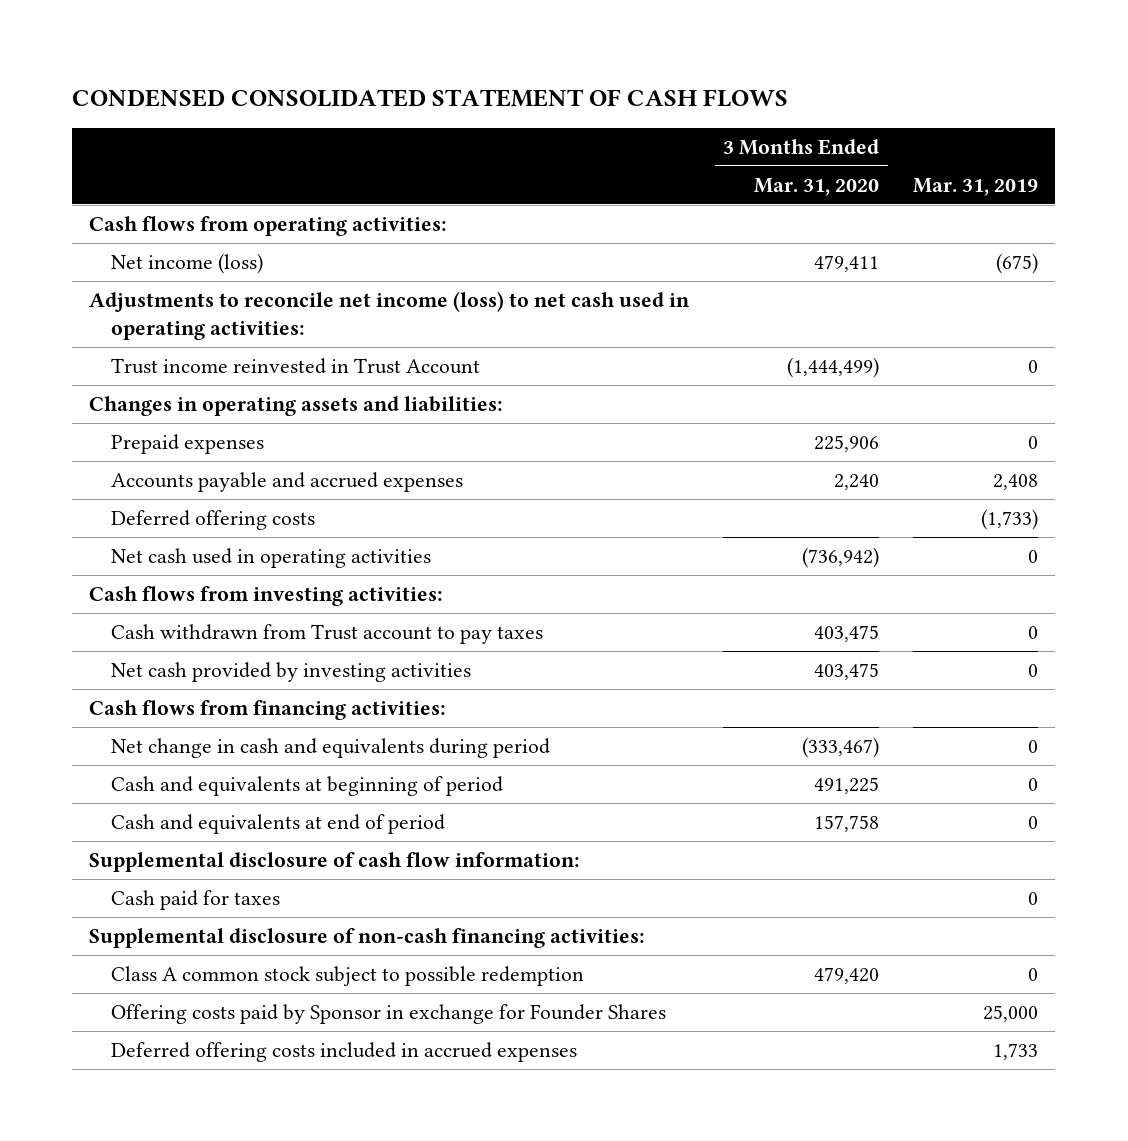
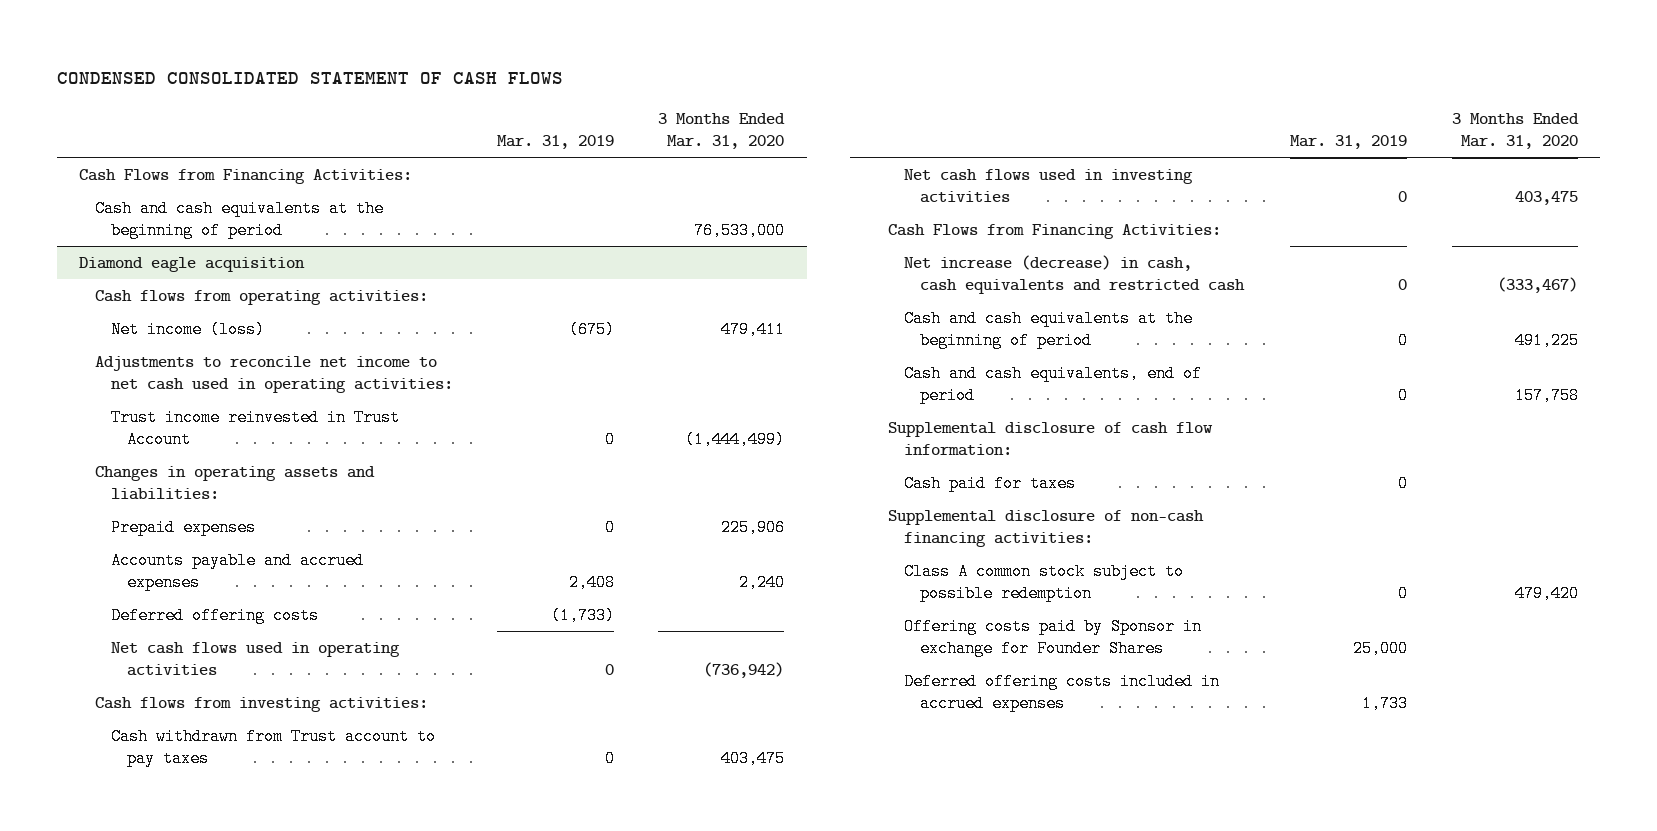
none -> [79,168,413,184] Cash Flows from Financing Activities:
none -> [95,199,385,240] Cash and cash equivalents at the beginning of period
none -> [79,256,306,272] Diamond eagle acquisition
[89,291,691,340] Adjustments to reconcile net income (loss) to net cash used in operating activities: -> [95,355,453,394] Adjustments to reconcile net income to net cash used in operating activities:
[111,548,432,569] Net cash used in operating activities -> [110,641,400,677] Net cash flows used in operating activities
[111,662,472,683] Net cash provided by investing activities -> [904,168,1194,204] Net cash flows used in investing activities
[89,700,447,721] Cash flows from financing activities: -> [888,223,1222,239] Cash Flows from Financing Activities:
[111,738,551,759] Net change in cash and equivalents during period -> [904,254,1245,295] Net increase (decrease) in cash, cash equivalents and restricted cash
[111,776,504,797] Cash and equivalents at beginning of period -> [904,309,1194,350] Cash and cash equivalents at the beginning of period
[111,814,446,835] Cash and equivalents at end of period -> [904,364,1203,405] Cash and cash equivalents, end of period

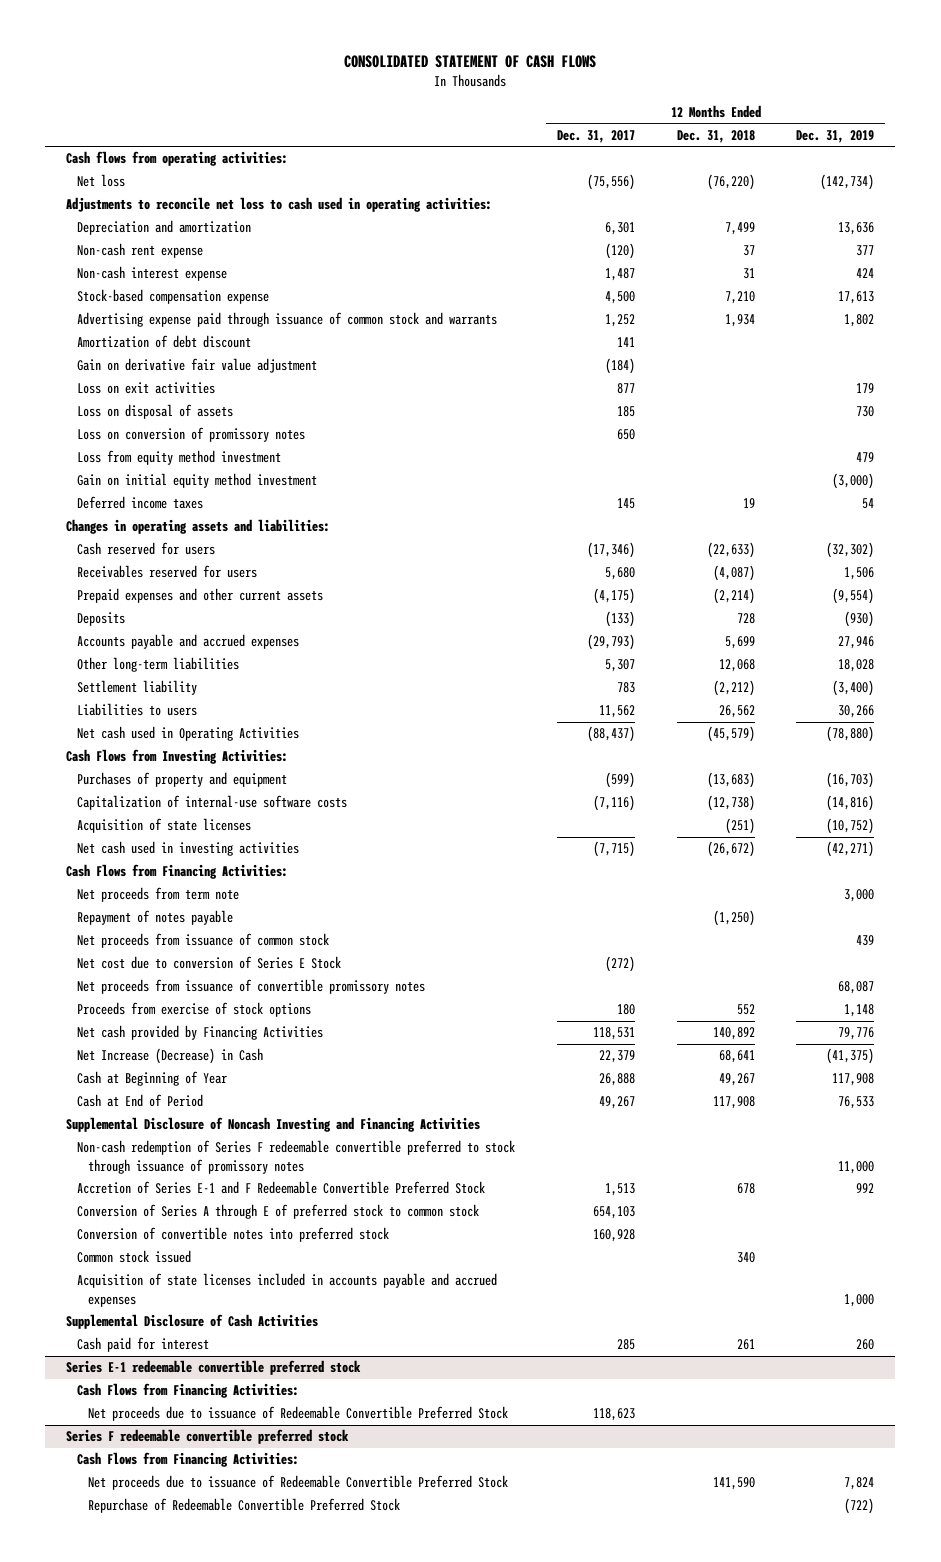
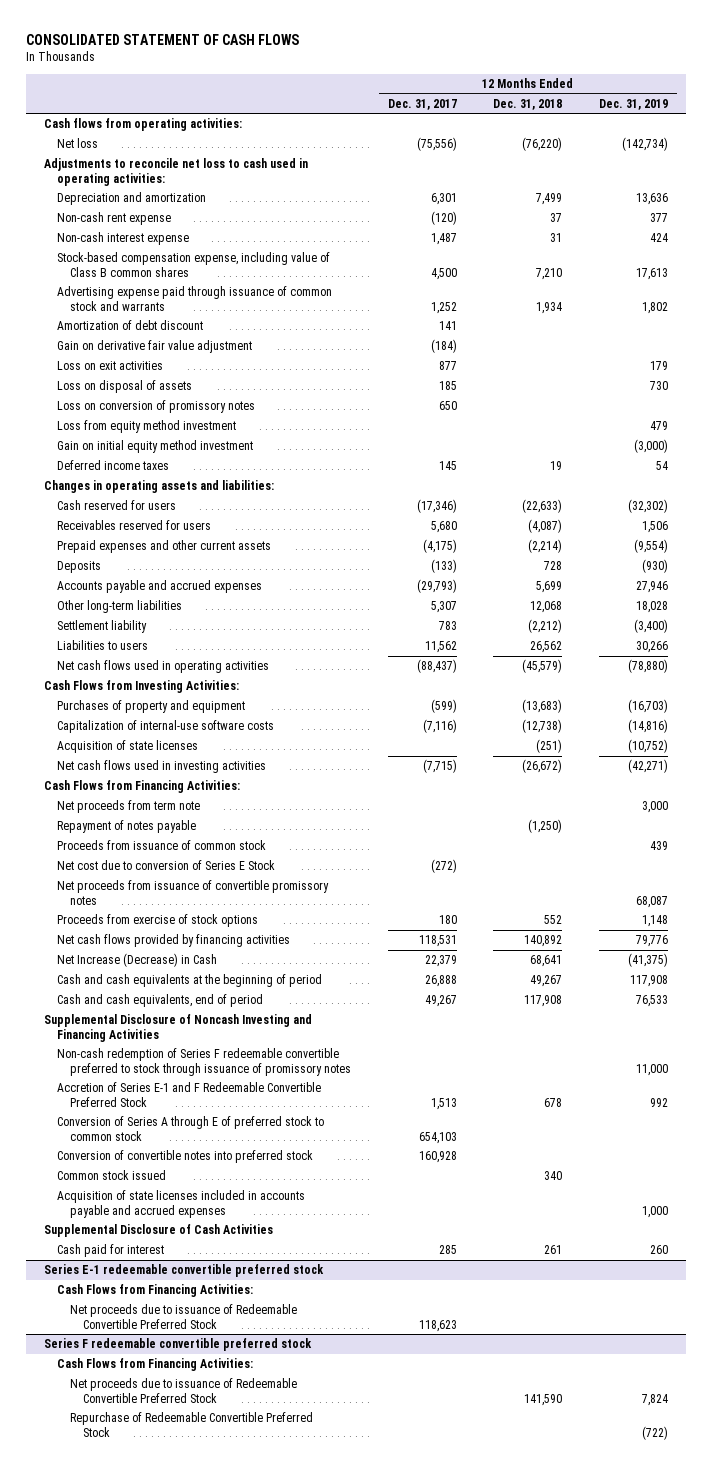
[76,289,269,305] Stock-based compensation expense -> [57,252,331,277] Stock-based compensation expense, including value of Class B common shares
[76,726,299,742] Net cash used in Operating Activities -> [57,660,270,674] Net cash flows used in operating activities
[76,841,299,857] Net cash used in investing activities -> [57,760,267,774] Net cash flows used in investing activities
[76,933,329,949] Net proceeds from issuance of common stock -> [57,840,267,851] Proceeds from issuance of common stock
[76,1025,323,1041] Net cash provided by Financing Activities -> [57,934,291,948] Net cash flows provided by financing activities
[76,1071,227,1087] Cash at Beginning of Year -> [57,974,323,988] Cash and cash equivalents at the beginning of period
[76,1094,203,1108] Cash at End of Period -> [57,994,264,1008] Cash and cash equivalents, end of period

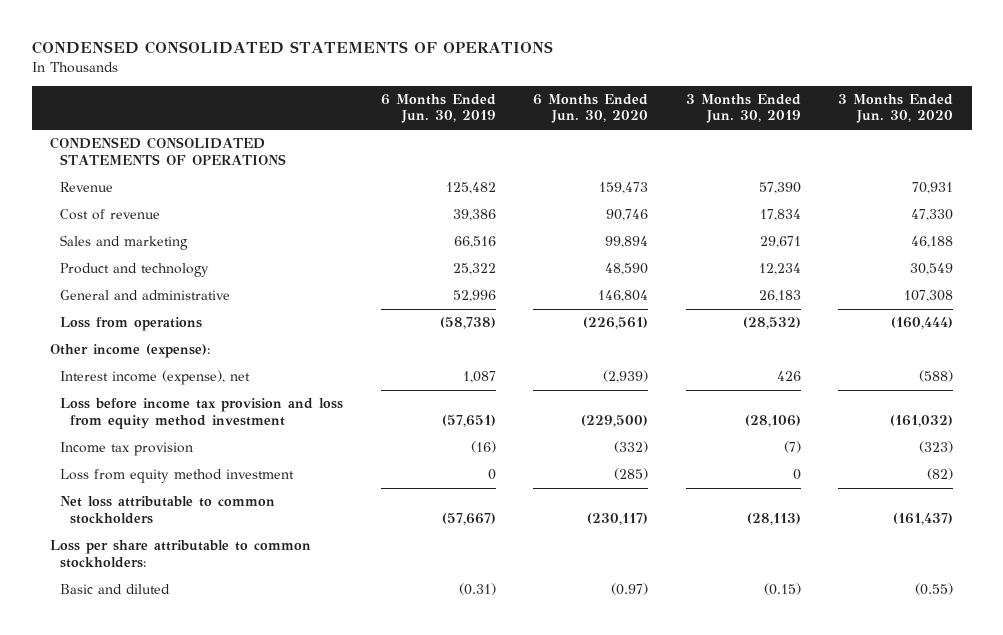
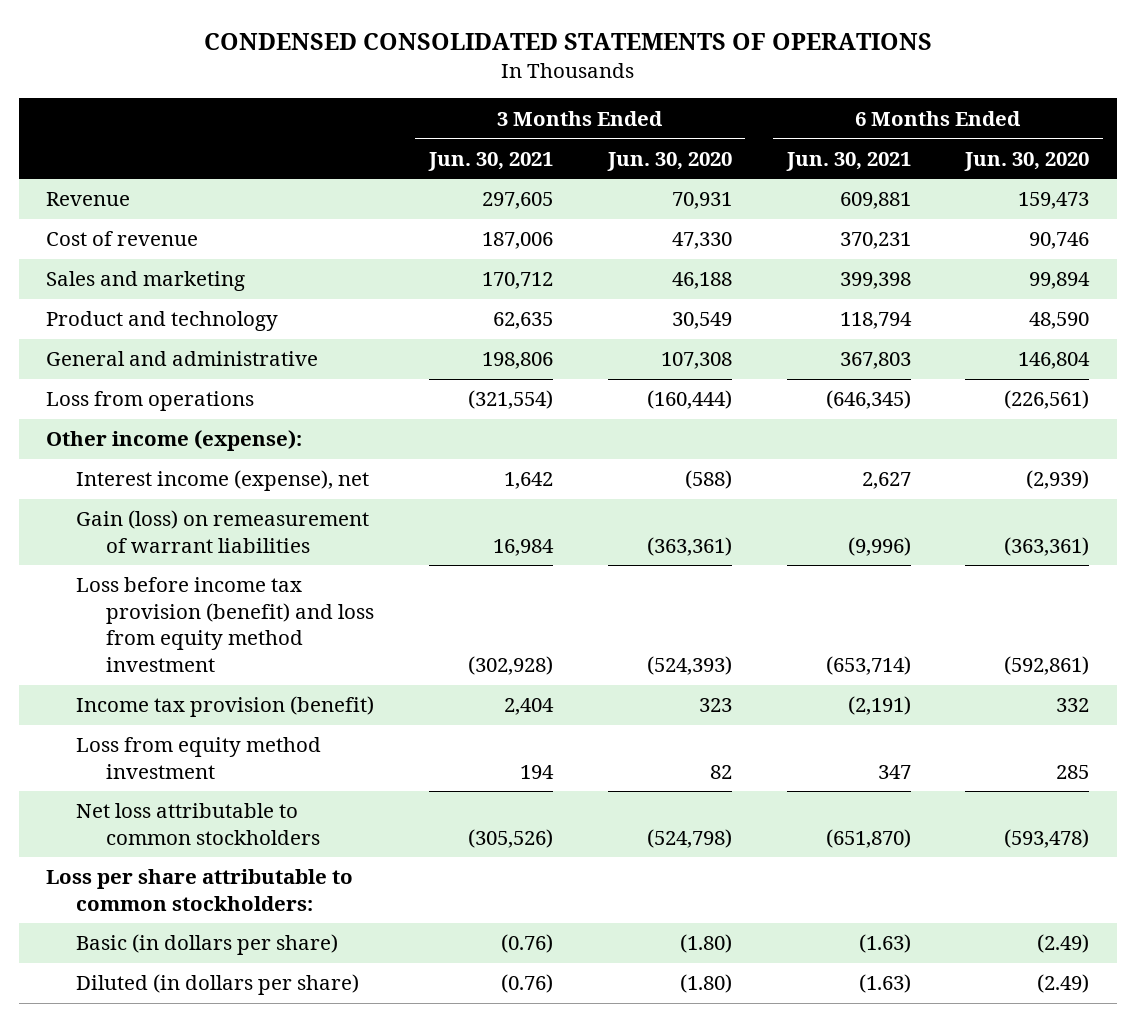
[380,93,496,124] 6 Months Ended Jun. 30, 2019 -> none
[685,93,801,124] 3 Months Ended Jun. 30, 2019 -> none
none -> [428,151,554,171] Jun. 30, 2021
none -> [785,151,911,171] Jun. 30, 2021
[50,137,287,165] CONDENSED CONSOLIDATED STATEMENTS OF OPERATIONS -> none
none -> [76,510,370,553] Gain (loss) on remeasurement of warrant liabilities
[60,398,344,429] Loss before income tax provision and loss from equity method investment -> [76,577,375,672] Loss before income tax provision (benefit) and loss from equity method investment
[581,414,649,427] (229,500) -> [1004,655,1090,675] (592,861)
[890,414,954,427] (161,032) -> [646,655,732,675] (524,393)
[60,442,194,457] Income tax provision -> [76,696,375,718] Income tax provision (benefit)
[614,441,649,454] (332) -> [1056,698,1090,713] 332
[919,441,954,454] (323) -> [698,698,732,713] 323
[614,468,649,481] (285) -> [1056,764,1090,779] 285
[927,468,954,481] (82) -> [709,764,732,779] 82
[587,512,649,525] (230,117) -> [1004,828,1090,848] (593,478)
[893,512,954,525] (161,437) -> [646,828,732,848] (524,798)
[60,584,171,595] Basic and diluted -> none
none -> [76,934,339,956] Basic (in dollars per share)
none -> [76,974,360,996] Diluted (in dollars per share)

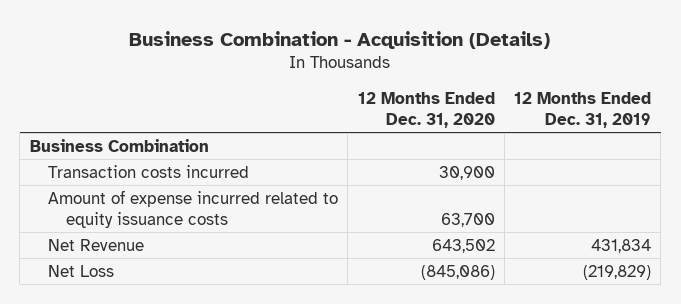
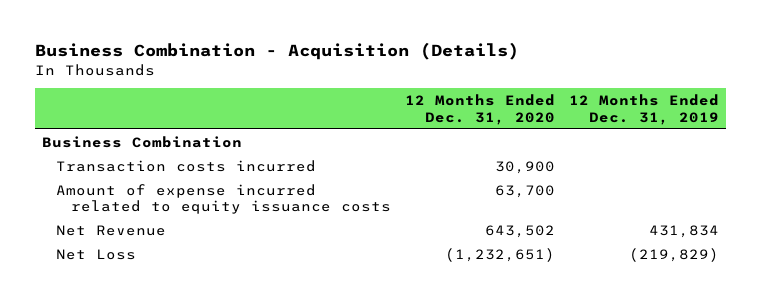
[420,264,495,280] (845,086) -> [444,247,555,262] (1,232,651)

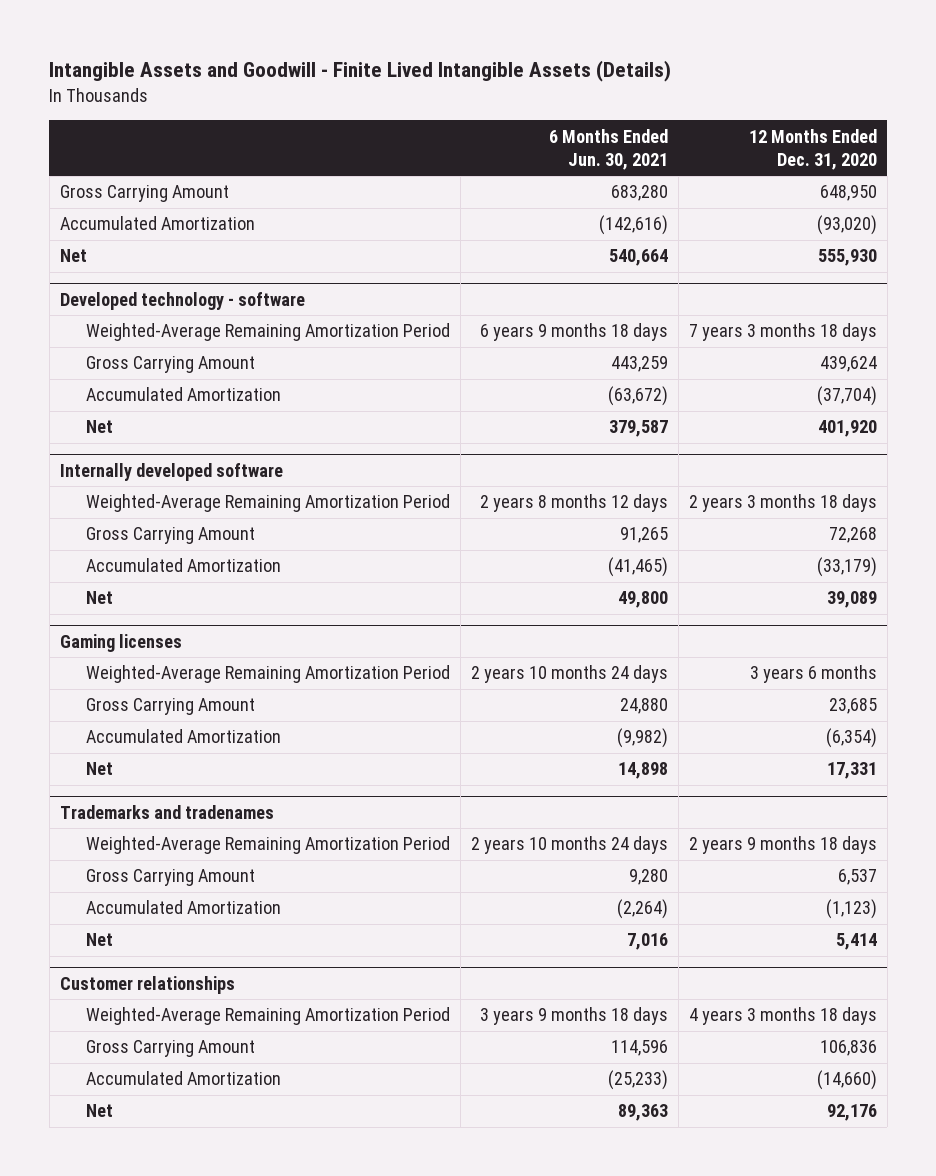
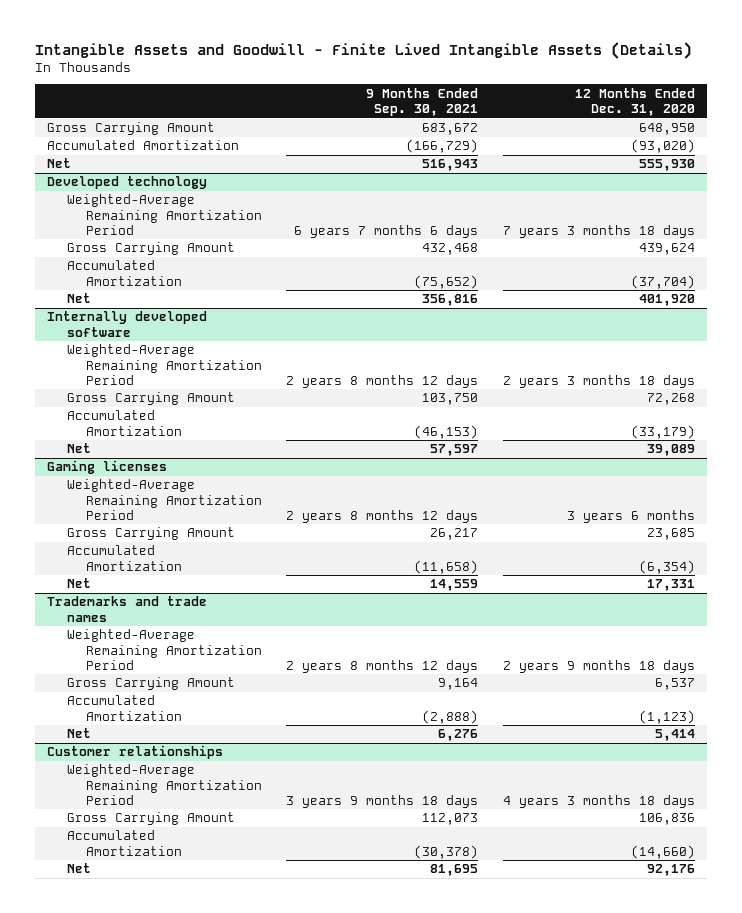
[548,128,668,170] 6 Months Ended Jun. 30, 2021 -> none
none -> [366,87,479,116] 9 Months Ended Sep. 30, 2021
[59,291,305,310] Developed technology - software -> [47,176,208,190] Developed technology
[59,804,274,819] Trademarks and tradenames -> [47,596,208,622] Trademarks and trade names

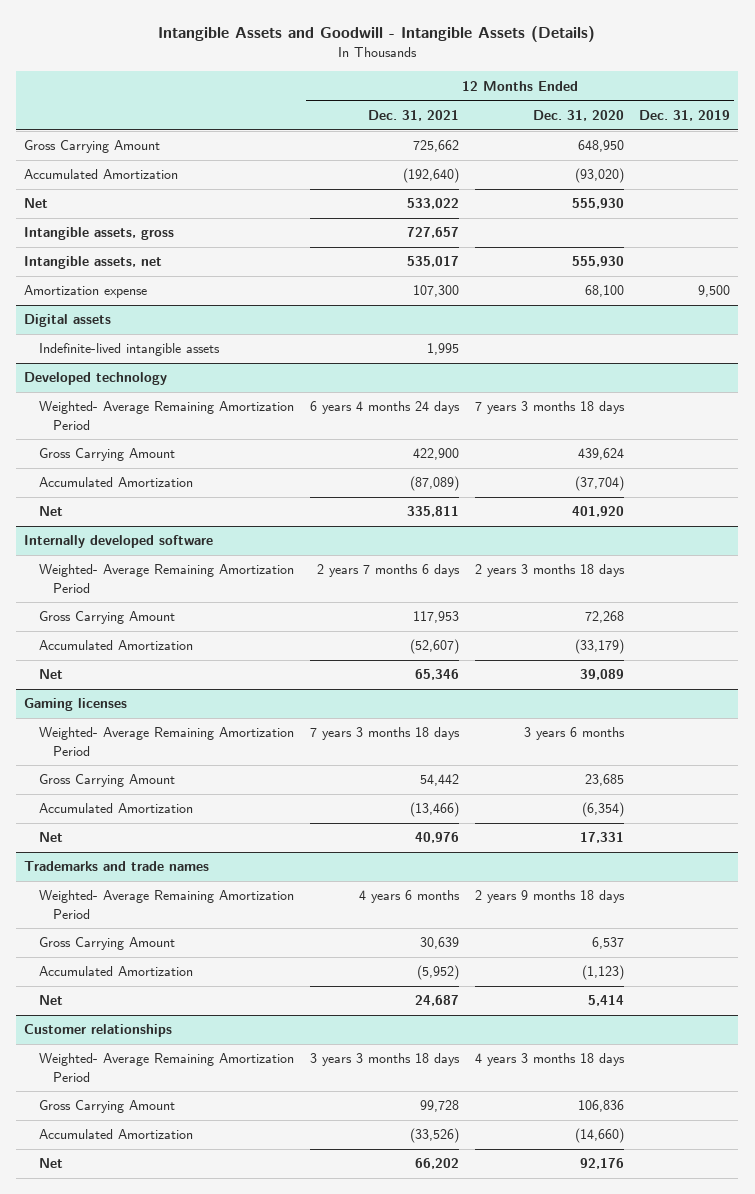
[35,41,693,59] Intangible Assets and Goodwill - Finite Lived Intangible Assets (Details) -> [158,26,596,43] Intangible Assets and Goodwill - Intangible Assets (Details)
[366,87,479,116] 9 Months Ended Sep. 30, 2021 -> none
none -> [367,109,459,121] Dec. 31, 2021
none -> [639,109,731,121] Dec. 31, 2019
none -> [24,227,175,241] Intangible assets, gross
none -> [24,256,163,270] Intangible assets, net
none -> [24,285,148,299] Amortization expense
none -> [24,314,112,328] Digital assets
none -> [38,343,220,357] Indefinite-lived intangible assets
[66,194,263,235] Weighted-Average Remaining Amortization Period -> [38,401,294,430] Weighted- Average Remaining Amortization Period
[66,344,263,385] Weighted-Average Remaining Amortization Period -> [38,564,294,593] Weighted- Average Remaining Amortization Period
[66,479,263,520] Weighted-Average Remaining Amortization Period -> [38,727,294,756] Weighted- Average Remaining Amortization Period
[66,629,263,670] Weighted-Average Remaining Amortization Period -> [38,890,294,919] Weighted- Average Remaining Amortization Period
[66,764,263,805] Weighted-Average Remaining Amortization Period -> [38,1053,294,1082] Weighted- Average Remaining Amortization Period

